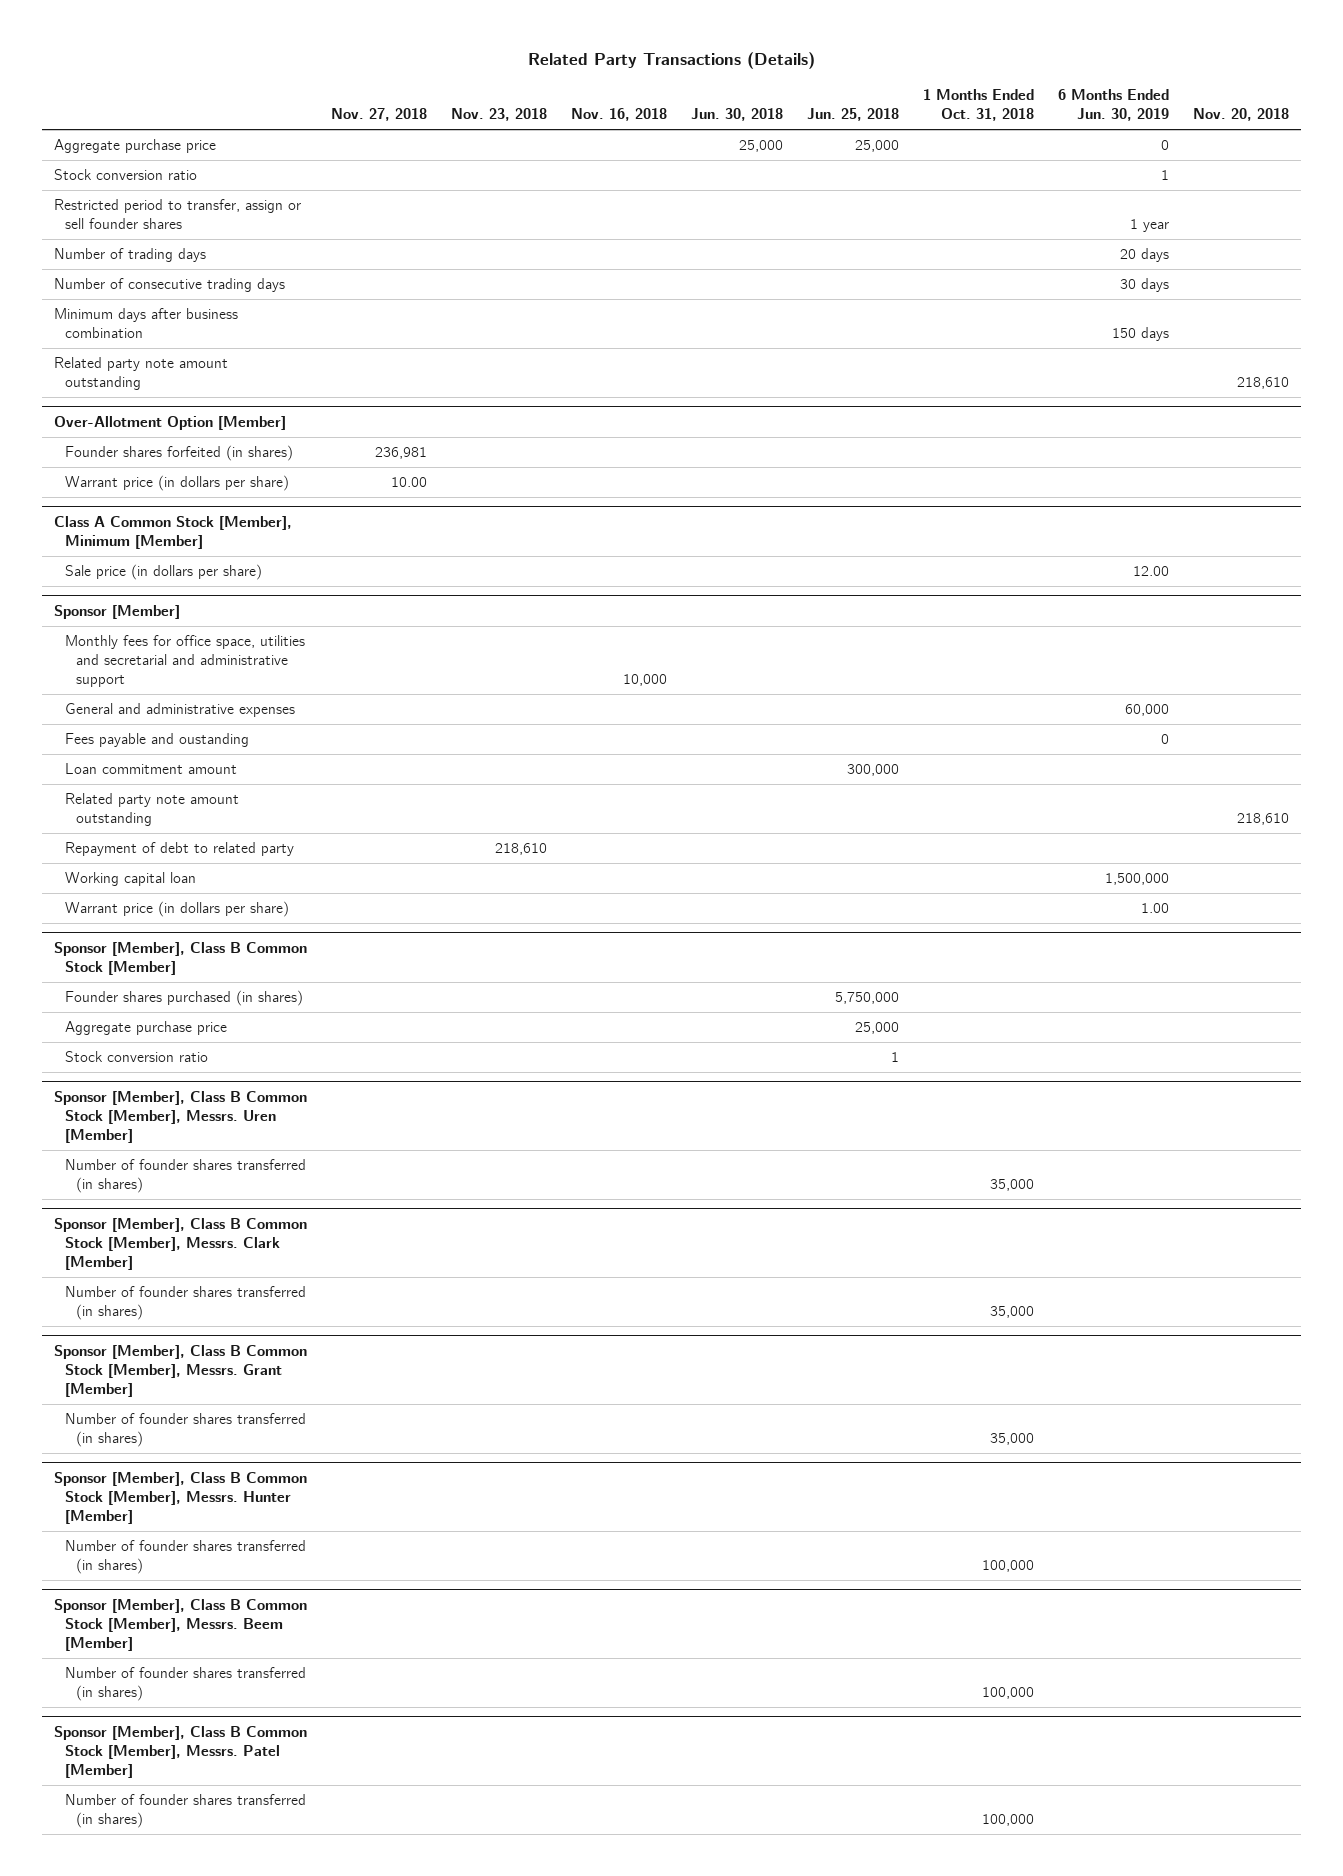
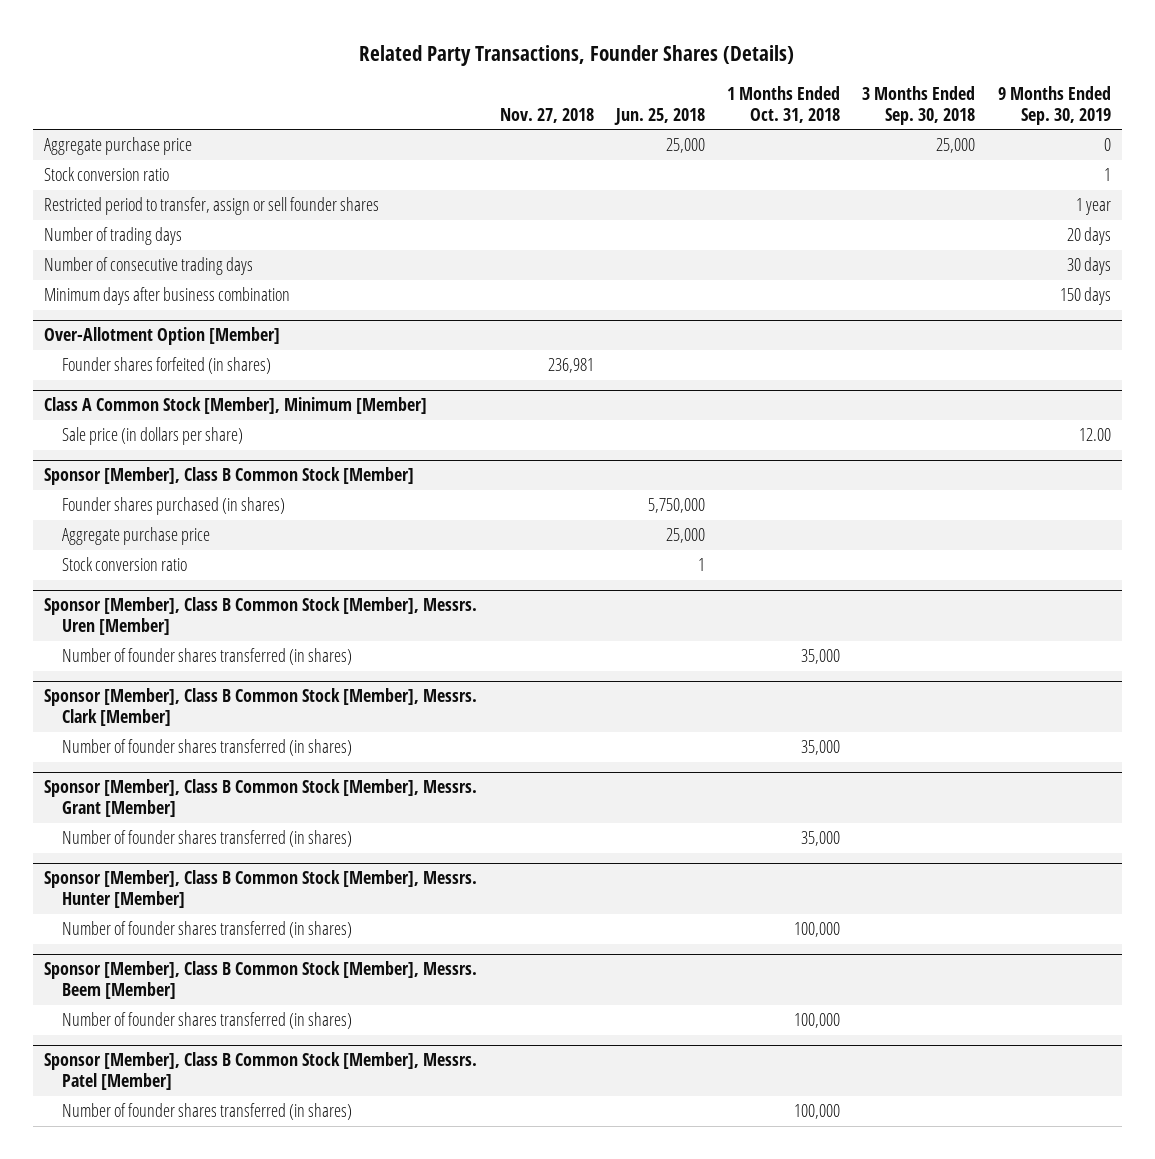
[527,52,815,70] Related Party Transactions (Details) -> [359,44,795,66] Related Party Transactions, Founder Shares (Details)
[451,108,548,122] Nov. 23, 2018 -> none
[571,108,668,122] Nov. 16, 2018 -> none
[691,108,784,122] Jun. 30, 2018 -> none
[1057,89,1169,122] 6 Months Ended Jun. 30, 2019 -> none
[1192,108,1289,122] Nov. 20, 2018 -> none
none -> [862,85,976,125] 3 Months Ended Sep. 30, 2018
none -> [997,85,1111,125] 9 Months Ended Sep. 30, 2019
[54,357,229,391] Related party note amount outstanding -> none
[64,475,289,492] Warrant price (in dollars per share) -> none
[54,604,181,619] Sponsor [Member] -> none
[64,635,305,688] Monthly fees for office space, utilities and secretarial and administrative support -> none
[64,703,295,718] General and administrative expenses -> none
[64,733,249,748] Fees payable and oustanding -> none
[64,763,237,775] Loan commitment amount -> none
[64,793,239,827] Related party note amount outstanding -> none
[64,842,294,857] Repayment of debt to related party -> none
[64,872,196,887] Working capital loan -> none
[64,901,289,918] Warrant price (in dollars per share) -> none

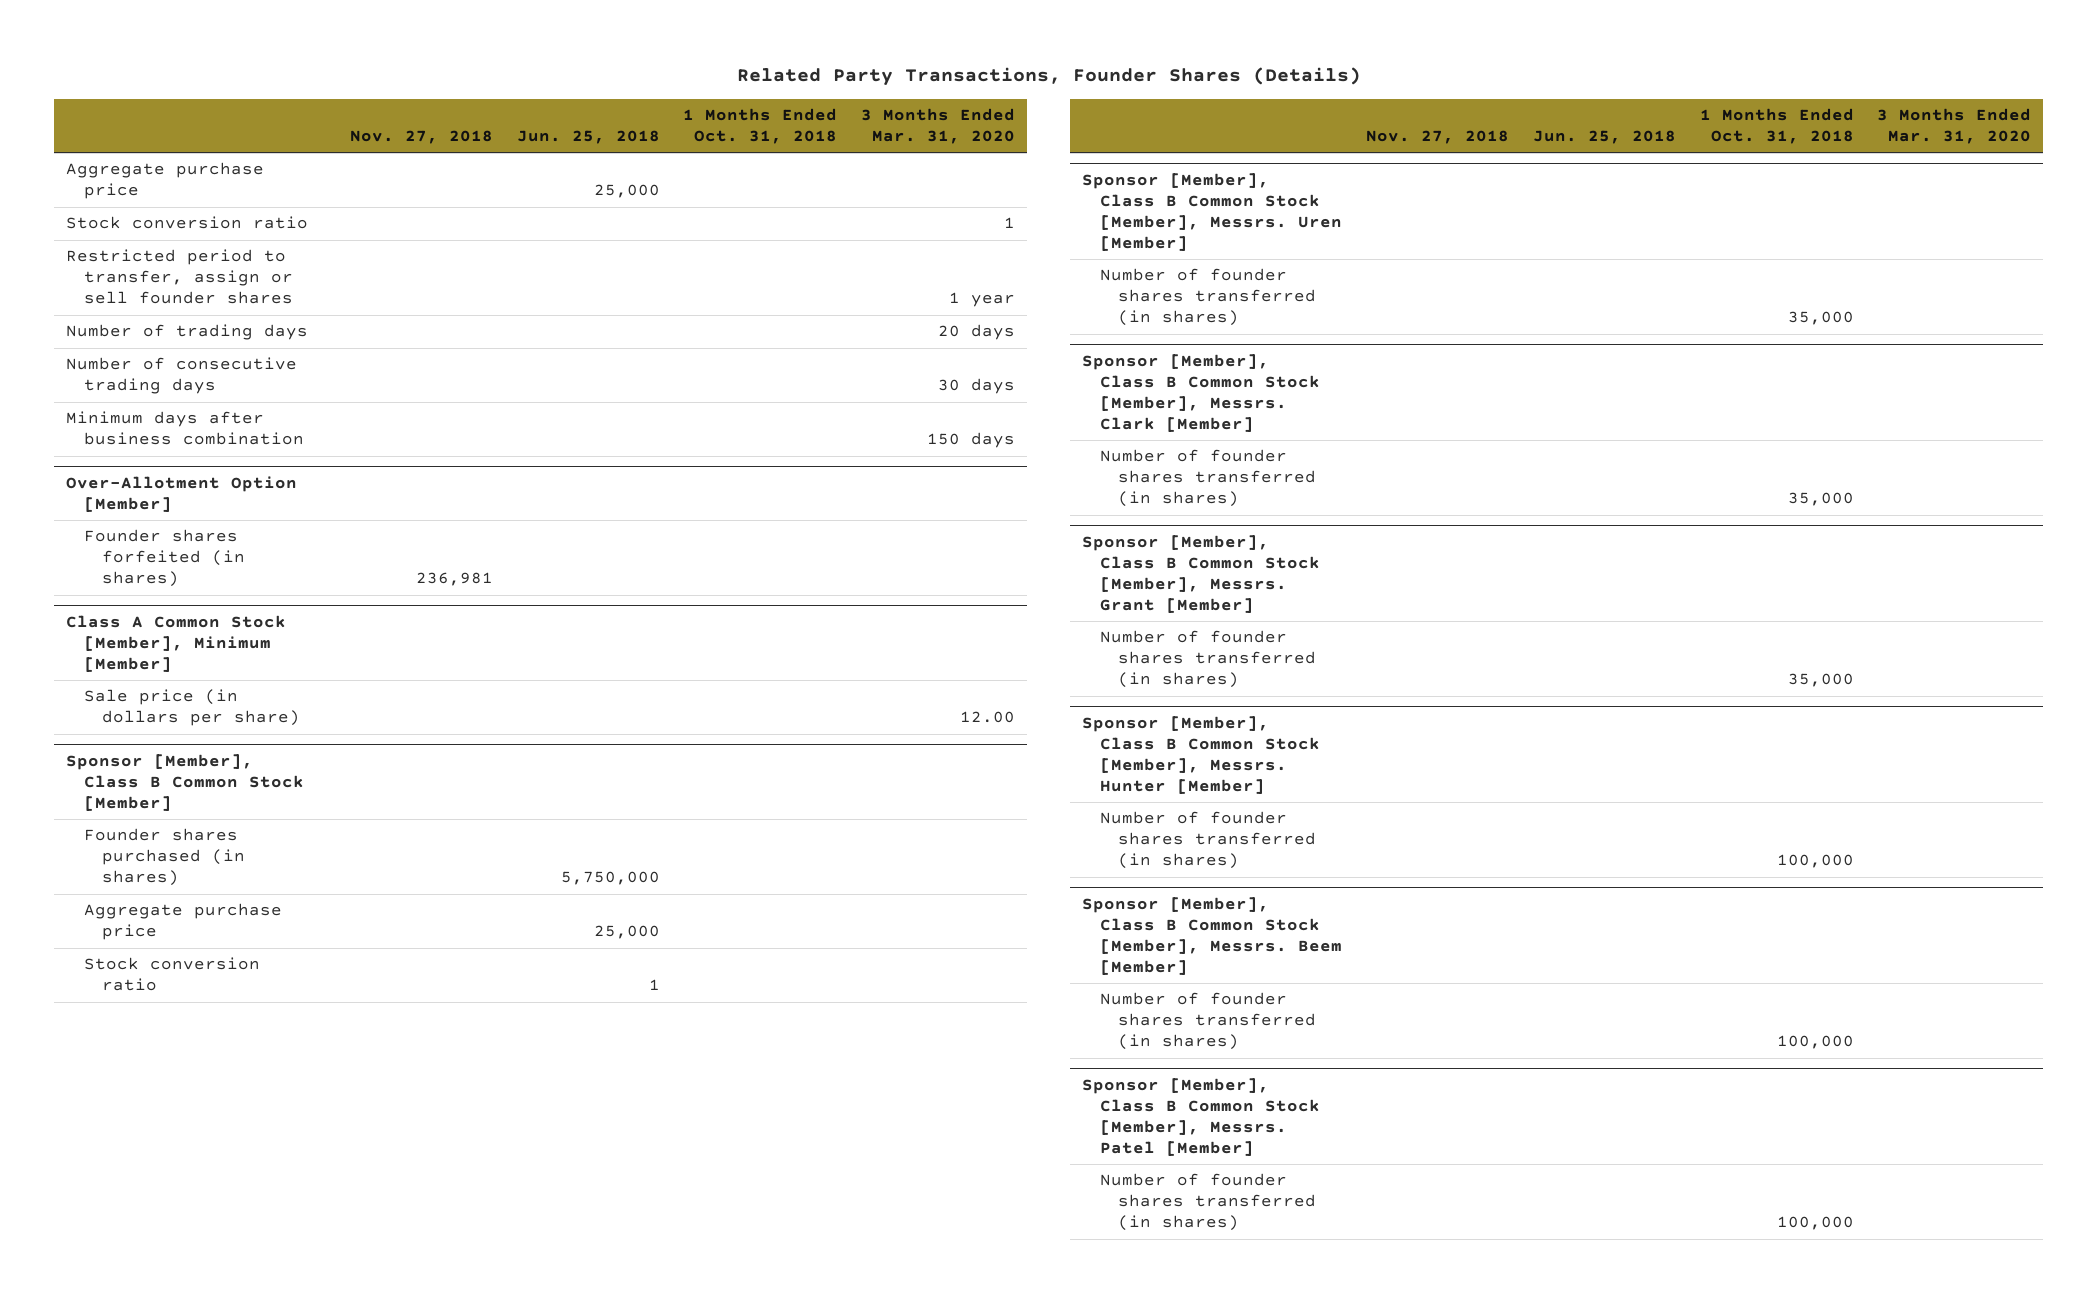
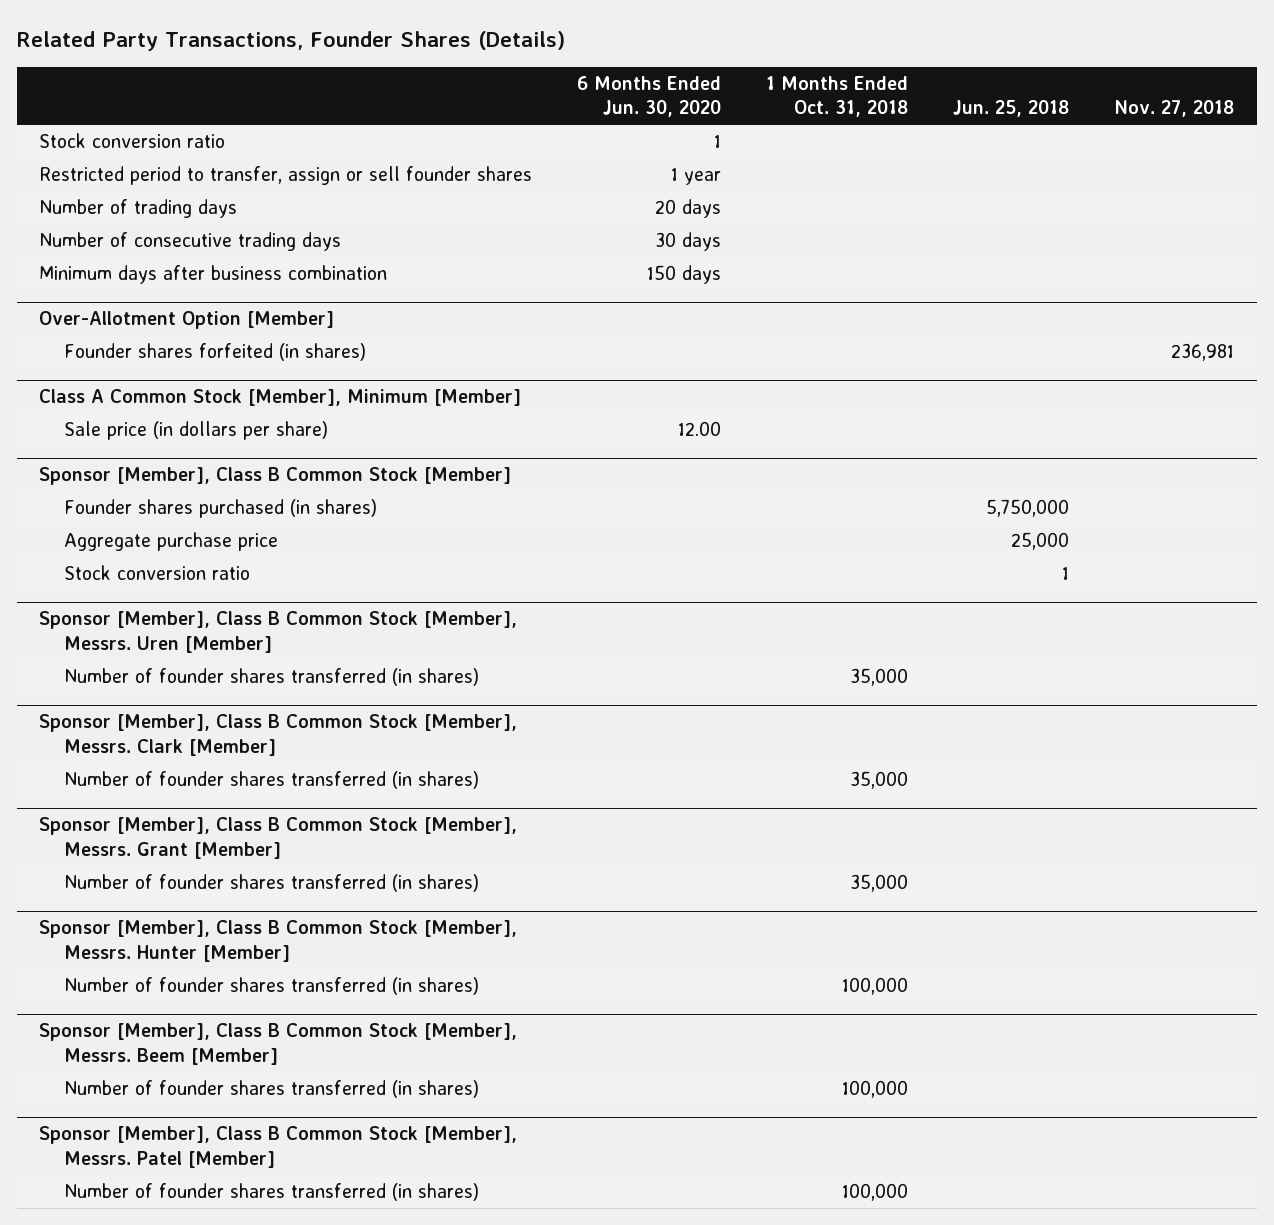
[861,108,1016,145] 3 Months Ended Mar. 31, 2020 -> none
none -> [577,75,722,118] 6 Months Ended Jun. 30, 2020
[66,162,265,200] Aggregate purchase price -> none

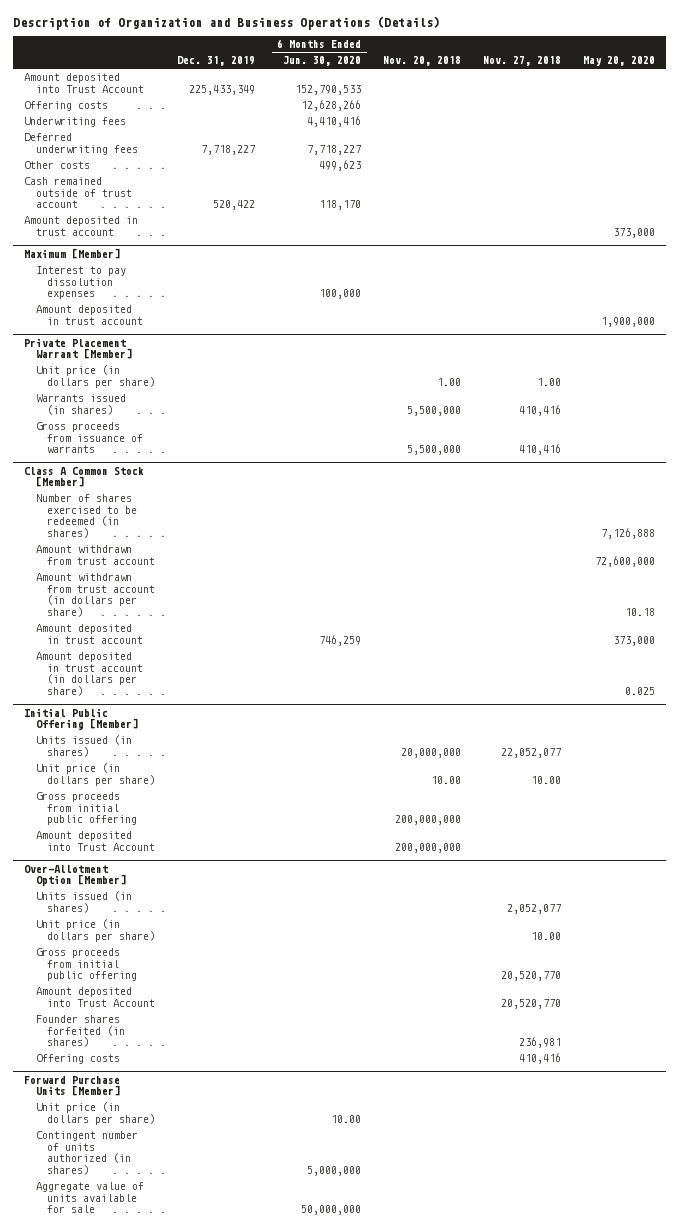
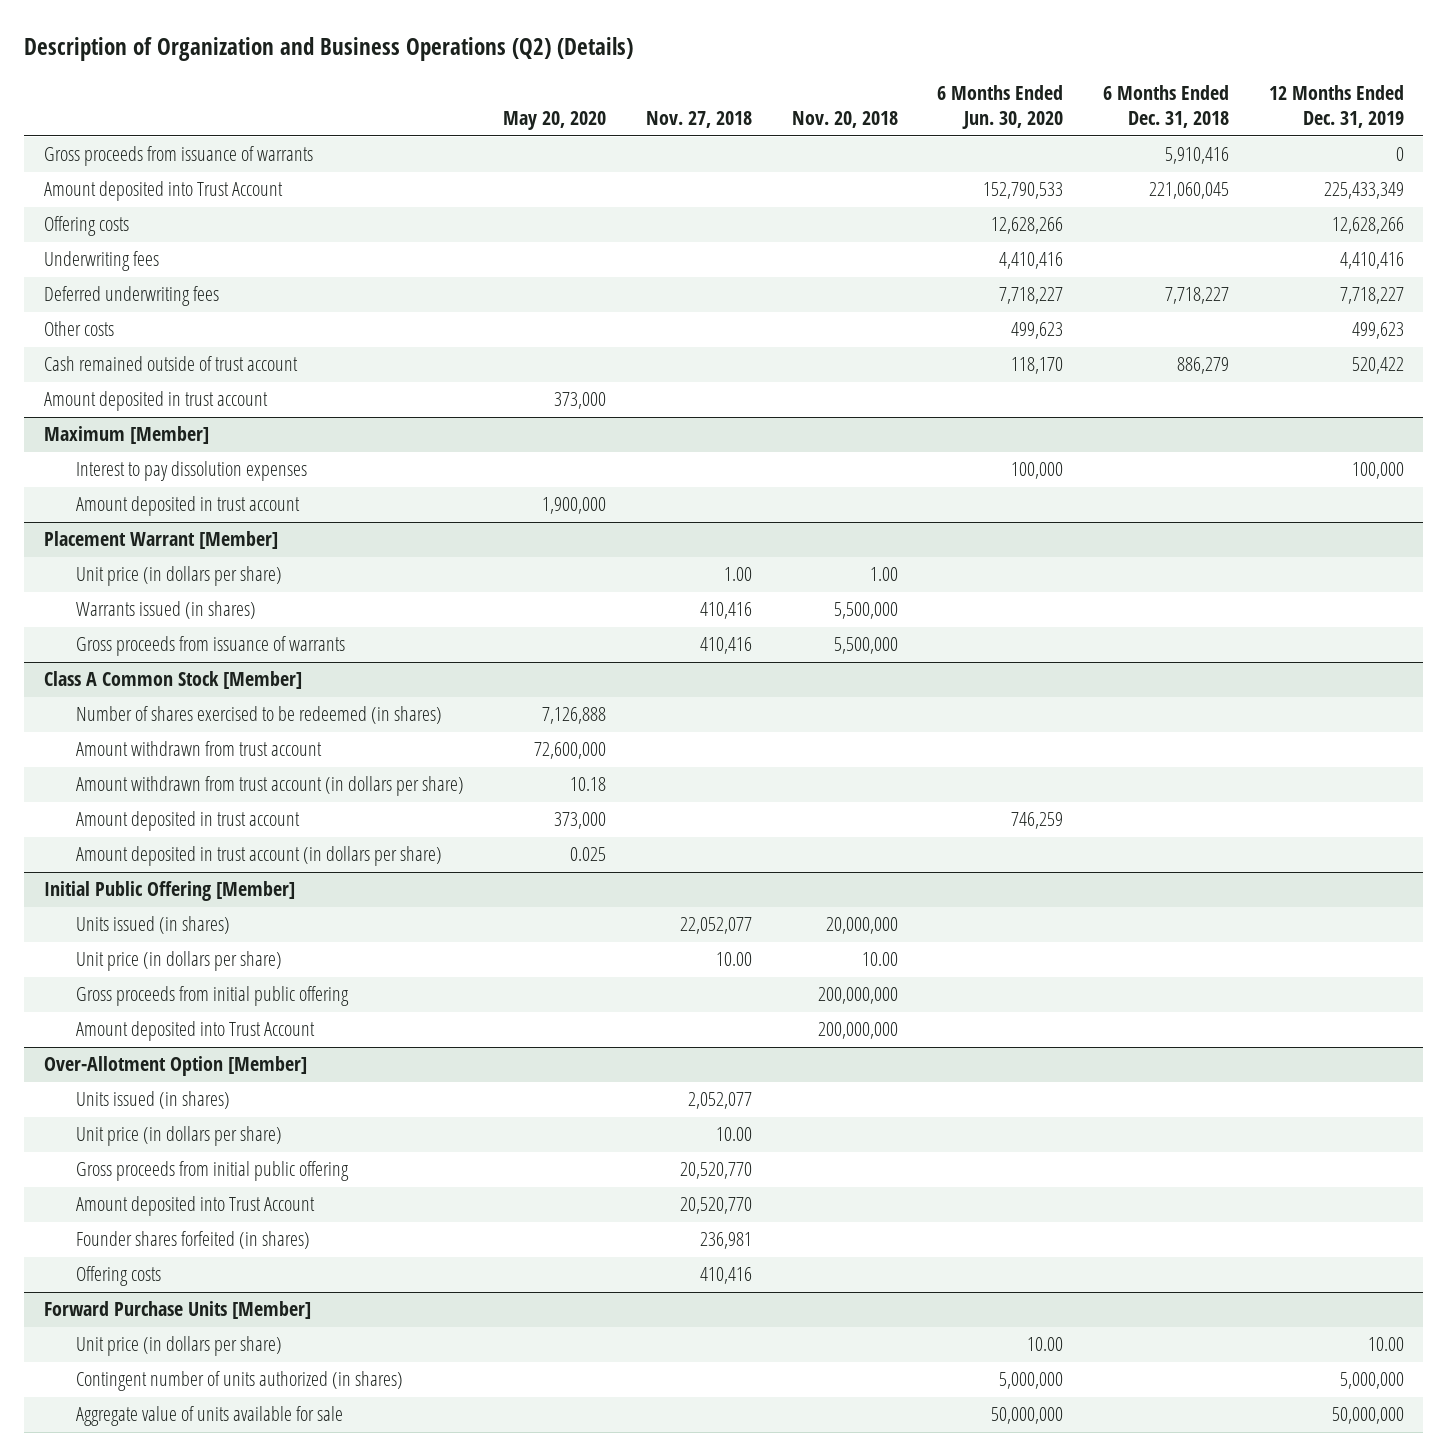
[12,15,440,30] Description of Organization and Business Operations (Details) -> [24,37,634,62] Description of Organization and Business Operations (Q2) (Details)
[177,56,256,67] Dec. 31, 2019 -> none
none -> [1103,84,1230,129] 6 Months Ended Dec. 31, 2018
none -> [1268,84,1404,129] 12 Months Ended Dec. 31, 2019
none -> [43,146,313,167] Gross proceeds from issuance of warrants
[23,337,132,360] Private Placement Warrant [Member] -> [43,531,278,550] Placement Warrant [Member]

